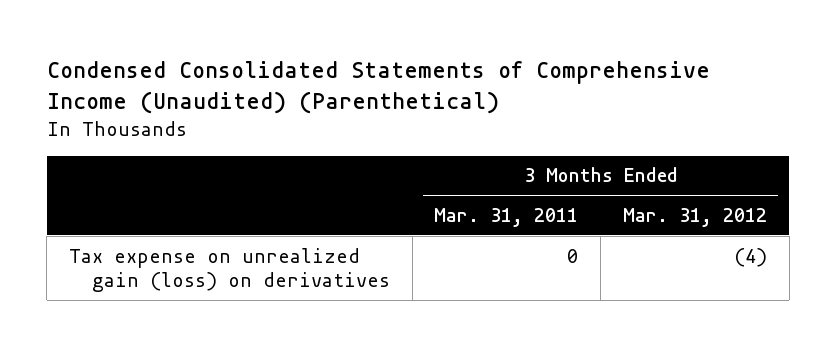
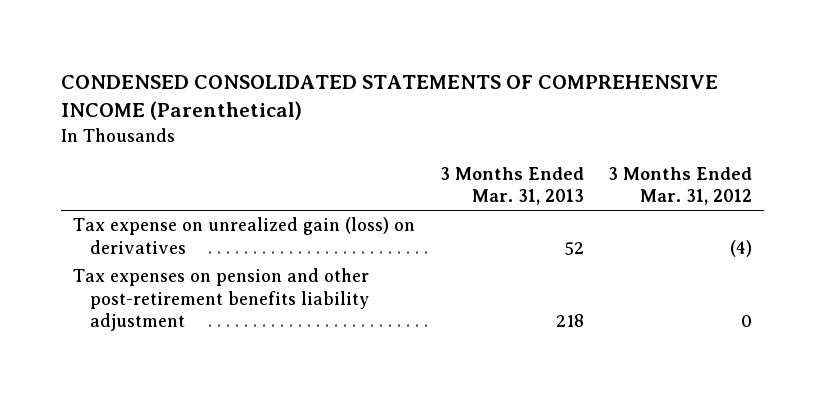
[46,60,710,114] Condensed Consolidated Statements of Comprehensive Income (Unaudited) (Parenthetical) -> [61,75,719,121] CONDENSED CONSOLIDATED STATEMENTS OF COMPREHENSIVE INCOME (Parenthetical)
[434,207,579,227] Mar. 31, 2011 -> none
none -> [439,166,584,206] 3 Months Ended Mar. 31, 2013
none -> [73,268,370,332] Tax expenses on pension and other post-retirement benefits liability adjustment

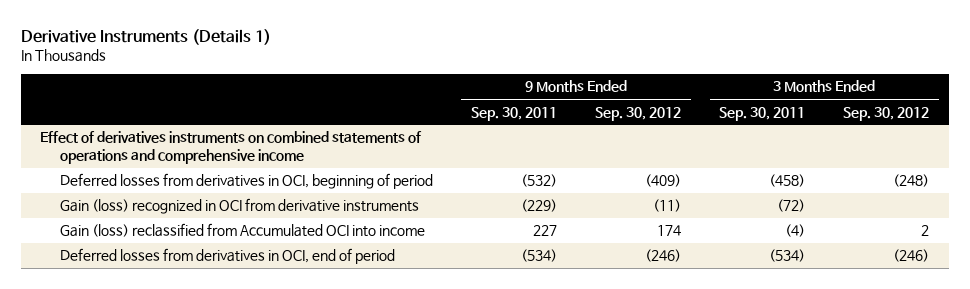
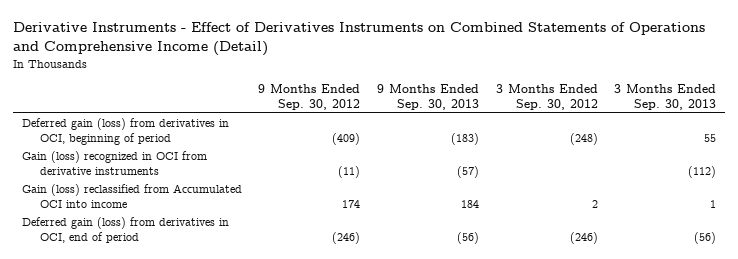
[21,29,272,46] Derivative Instruments (Details 1) -> [13,22,706,57] Derivative Instruments - Effect of Derivatives Instruments on Combined Statements of Operations and Comprehensive Income (Detail)
[470,106,557,121] Sep. 30, 2011 -> none
[719,106,806,121] Sep. 30, 2011 -> none
none -> [376,84,479,110] 9 Months Ended Sep. 30, 2013
none -> [614,84,717,110] 3 Months Ended Sep. 30, 2013
[40,131,423,164] Effect of derivatives instruments on combined statements of operations and comprehensive income -> none
[59,173,433,190] Deferred losses from derivatives in OCI, beginning of period -> [21,118,229,145] Deferred gain (loss) from derivatives in OCI, beginning of period
[59,248,395,265] Deferred losses from derivatives in OCI, end of period -> [21,217,229,243] Deferred gain (loss) from derivatives in OCI, end of period

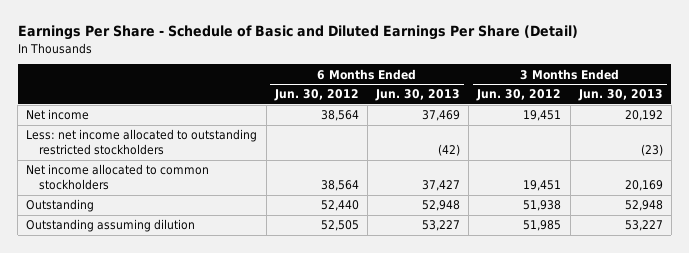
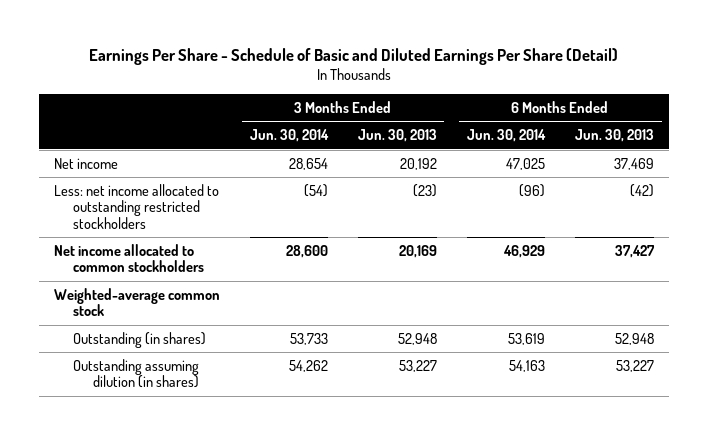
[273,89,359,102] Jun. 30, 2012 -> none
[476,89,562,102] Jun. 30, 2012 -> none
none -> [249,129,329,143] Jun. 30, 2014
none -> [466,129,546,143] Jun. 30, 2014
none -> [53,287,220,317] Weighted-average common stock
[26,199,95,213] Outstanding -> [73,331,207,348] Outstanding (in shares)
[26,219,196,233] Outstanding assuming dilution -> [73,358,200,389] Outstanding assuming dilution (in shares)

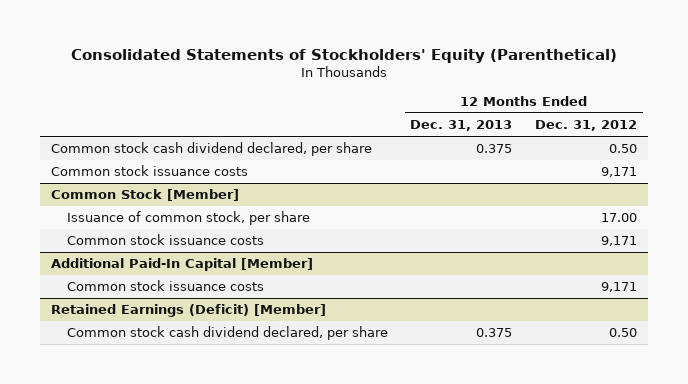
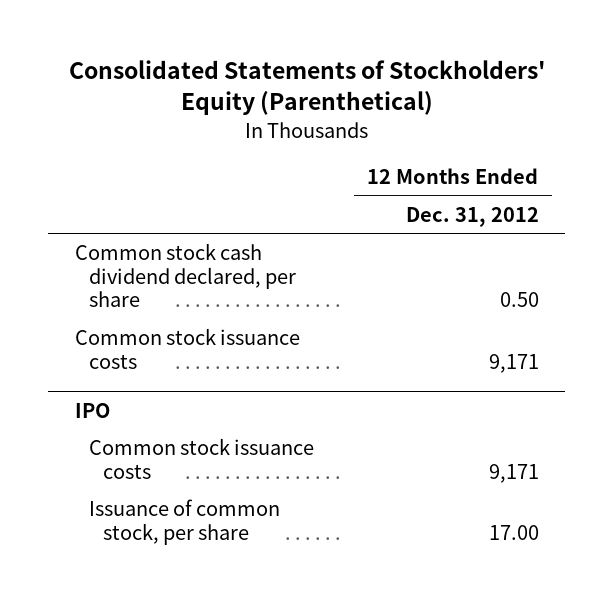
[410,120,513,132] Dec. 31, 2013 -> none
[51,189,240,202] Common Stock [Member] -> none
[66,211,310,226] Issuance of common stock, per share -> none
[66,234,264,246] Common stock issuance costs -> none
[51,258,314,272] Additional Paid-In Capital [Member] -> none
none -> [74,402,110,418] IPO
[51,304,327,318] Retained Earnings (Deficit) [Member] -> none
[66,326,388,341] Common stock cash dividend declared, per share -> none
none -> [88,499,280,545] Issuance of common stock, per share

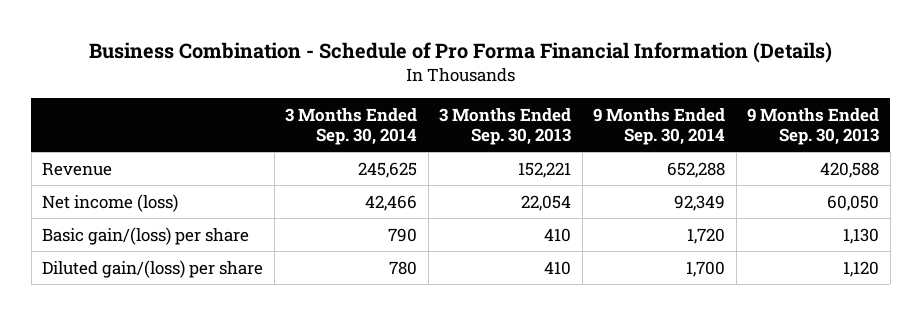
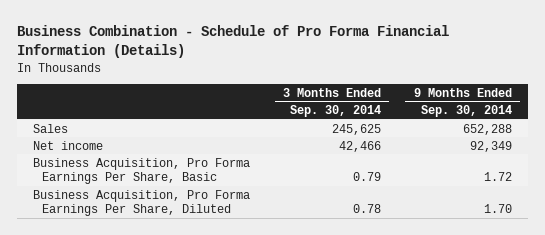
[439,107,572,145] 3 Months Ended Sep. 30, 2013 -> none
[747,107,880,145] 9 Months Ended Sep. 30, 2013 -> none
[42,161,113,176] Revenue -> [33,123,69,133] Sales
[42,193,179,212] Net income (loss) -> [33,140,104,150] Net income
[42,226,250,245] Basic gain/(loss) per share -> [33,157,251,185] Business Acquisition, Pro Forma Earnings Per Share, Basic
[388,227,418,242] 790 -> [352,172,381,182] 0.79
[687,227,726,244] 1,720 -> [483,172,512,182] 1.72
[42,259,264,278] Diluted gain/(loss) per share -> [33,189,251,217] Business Acquisition, Pro Forma Earnings Per Share, Diluted
[389,260,418,275] 780 -> [352,204,381,214] 0.78
[686,260,726,277] 1,700 -> [483,204,512,214] 1.70

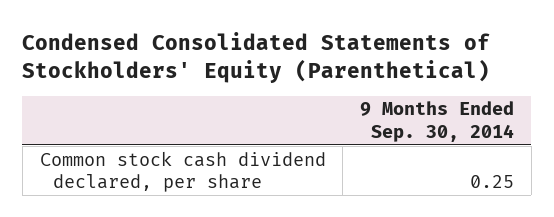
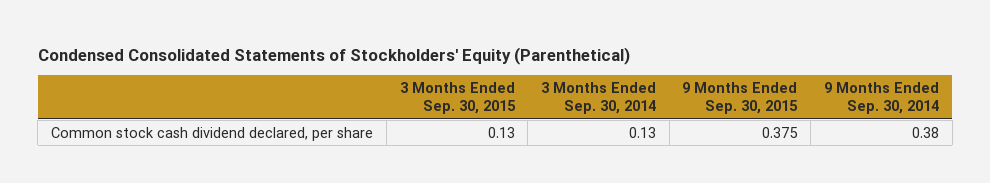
none -> [399,81,516,115] 3 Months Ended Sep. 30, 2015
none -> [541,81,657,115] 3 Months Ended Sep. 30, 2014
none -> [682,81,799,115] 9 Months Ended Sep. 30, 2015
[469,174,514,188] 0.25 -> [911,126,939,138] 0.38

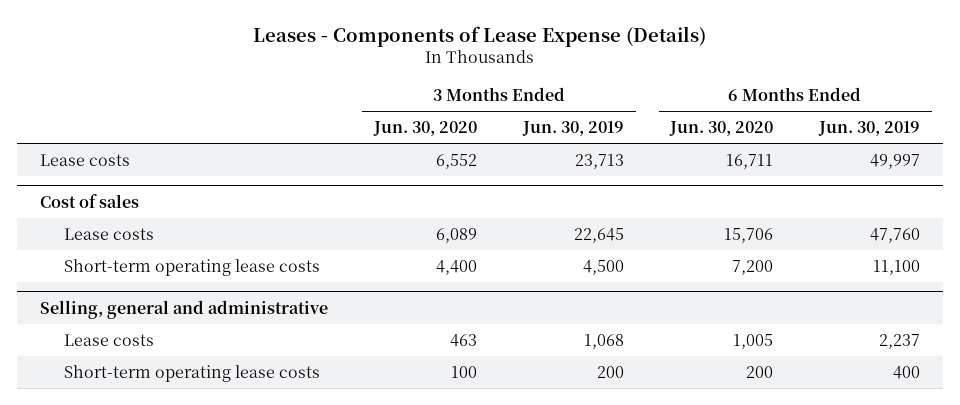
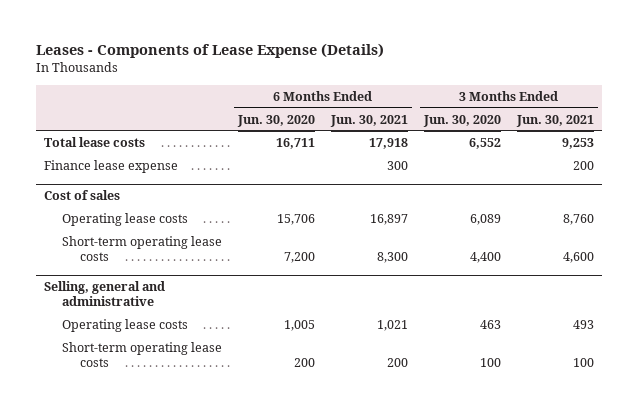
[522,121,625,137] Jun. 30, 2019 -> none
[818,121,921,137] Jun. 30, 2019 -> none
none -> [330,114,409,127] Jun. 30, 2021
none -> [516,114,595,127] Jun. 30, 2021
[39,153,130,166] Lease costs -> [43,136,145,147] Total lease costs
none -> [43,159,178,173] Finance lease expense
[63,227,154,240] Lease costs -> [62,212,189,226] Operating lease costs
[63,333,154,346] Lease costs -> [62,318,189,332] Operating lease costs

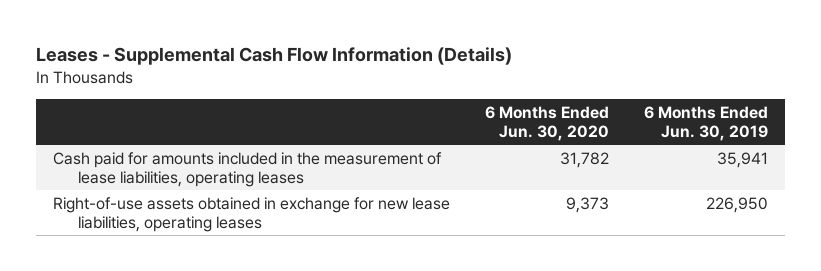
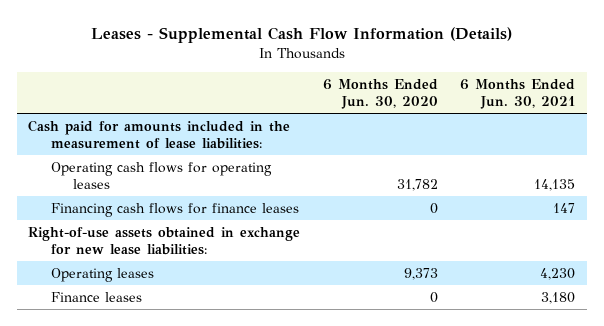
[643,105,768,141] 6 Months Ended Jun. 30, 2019 -> none
none -> [460,78,576,109] 6 Months Ended Jun. 30, 2021
none -> [28,119,291,149] Cash paid for amounts included in the measurement of lease liabilities:
[53,151,443,187] Cash paid for amounts included in the measurement of lease liabilities, operating leases -> [50,161,272,189] Operating cash flows for operating leases
none -> [50,202,299,217] Financing cash flows for finance leases
none -> [28,226,301,255] Right-of-use assets obtained in exchange for new lease liabilities:
[53,196,451,232] Right-of-use assets obtained in exchange for new lease liabilities, operating leases -> [50,267,154,282] Operating leases
none -> [50,291,142,302] Finance leases

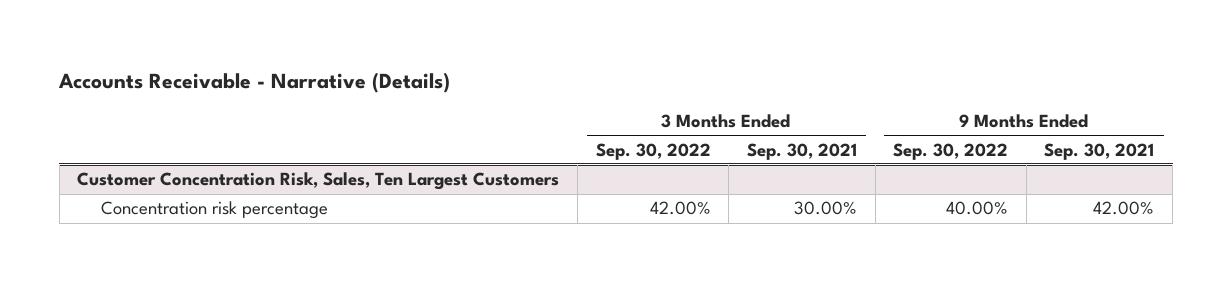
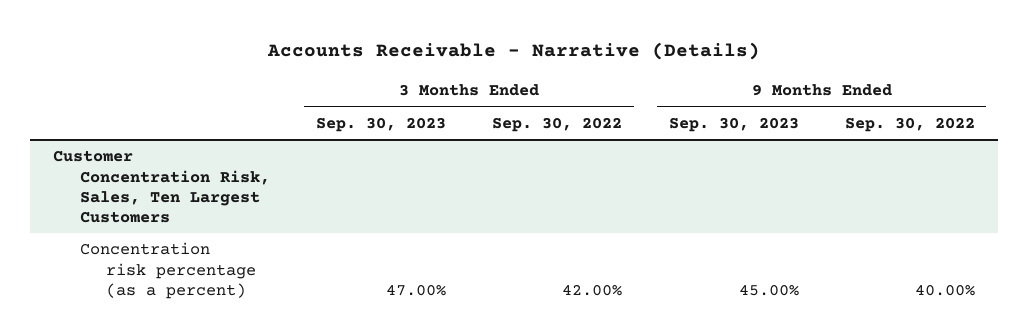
[746,142,857,160] Sep. 30, 2021 -> none
[1044,142,1155,160] Sep. 30, 2021 -> none
none -> [315,116,446,132] Sep. 30, 2023
none -> [668,116,799,132] Sep. 30, 2023
[101,201,329,220] Concentration risk percentage -> [79,242,257,299] Concentration risk percentage (as a percent)

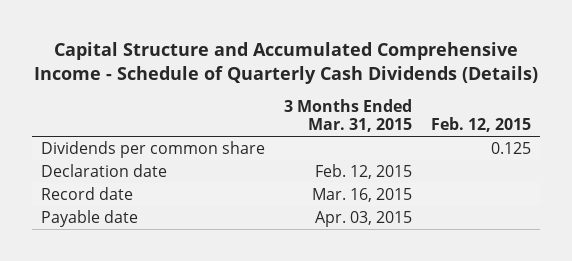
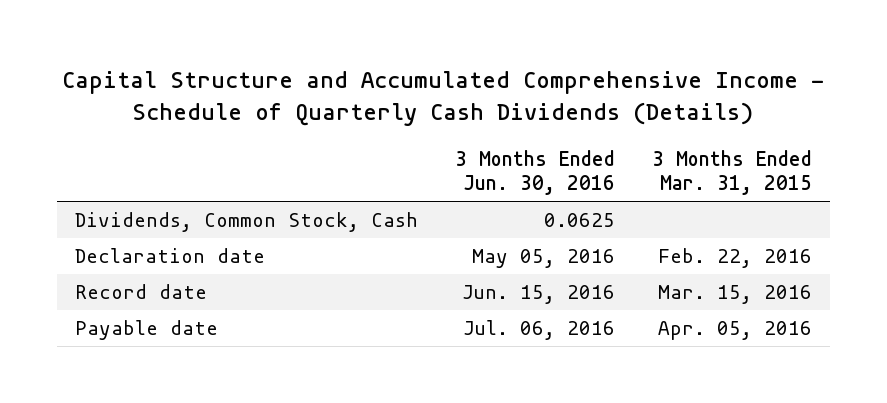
[430,117,531,133] Feb. 12, 2015 -> none
none -> [454,149,615,196] 3 Months Ended Jun. 30, 2016
[41,141,266,159] Dividends per common share -> [75,212,419,233] Dividends, Common Stock, Cash
[314,164,412,180] Feb. 12, 2015 -> [657,248,812,269] Feb. 22, 2016
[311,188,412,203] Mar. 16, 2015 -> [657,285,812,305] Mar. 15, 2016
[314,211,412,228] Apr. 03, 2015 -> [657,321,812,341] Apr. 05, 2016

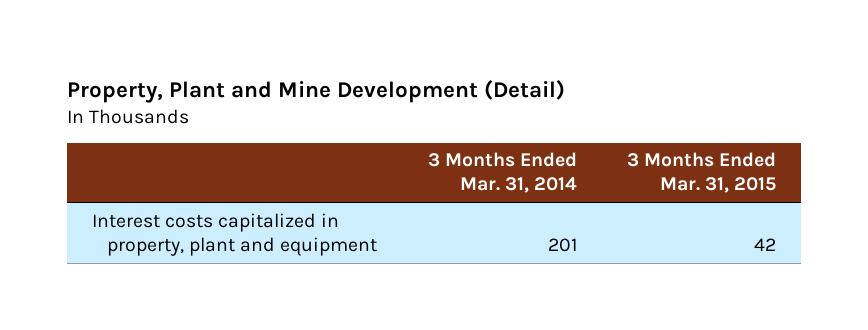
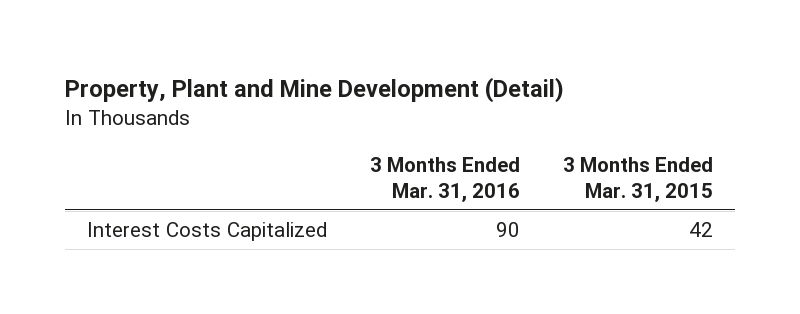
[427,152,577,194] 3 Months Ended Mar. 31, 2014 -> none
none -> [370,156,521,202] 3 Months Ended Mar. 31, 2016
[92,212,378,256] Interest costs capitalized in property, plant and equipment -> [86,222,327,242] Interest Costs Capitalized

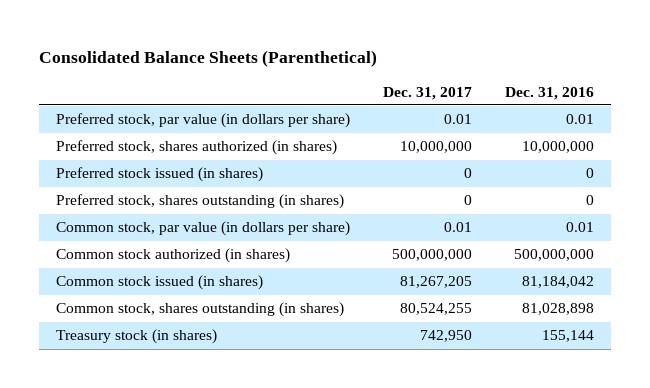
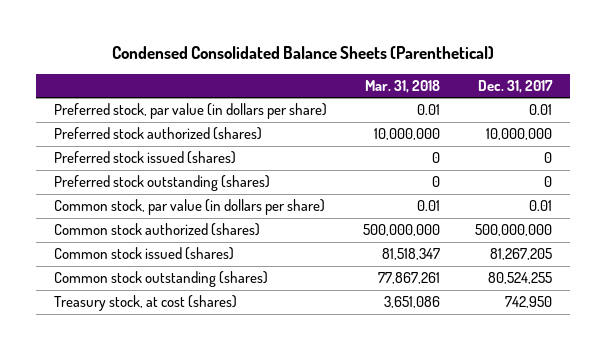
[39,49,378,67] Consolidated Balance Sheets (Parenthetical) -> [112,45,495,59] Condensed Consolidated Balance Sheets (Parenthetical)
[505,86,595,100] Dec. 31, 2016 -> none
none -> [364,80,440,94] Mar. 31, 2018
[55,140,337,156] Preferred stock, shares authorized (in shares) -> [53,127,262,141] Preferred stock authorized (shares)
[55,167,263,183] Preferred stock issued (in shares) -> [53,151,236,165] Preferred stock issued (shares)
[55,194,344,210] Preferred stock, shares outstanding (in shares) -> [53,175,270,192] Preferred stock outstanding (shares)
[55,248,290,264] Common stock authorized (in shares) -> [53,223,260,237] Common stock authorized (shares)
[55,275,263,291] Common stock issued (in shares) -> [53,247,234,261] Common stock issued (shares)
[55,302,344,318] Common stock, shares outstanding (in shares) -> [53,271,268,288] Common stock outstanding (shares)
[55,329,217,345] Treasury stock (in shares) -> [53,295,237,312] Treasury stock, at cost (shares)

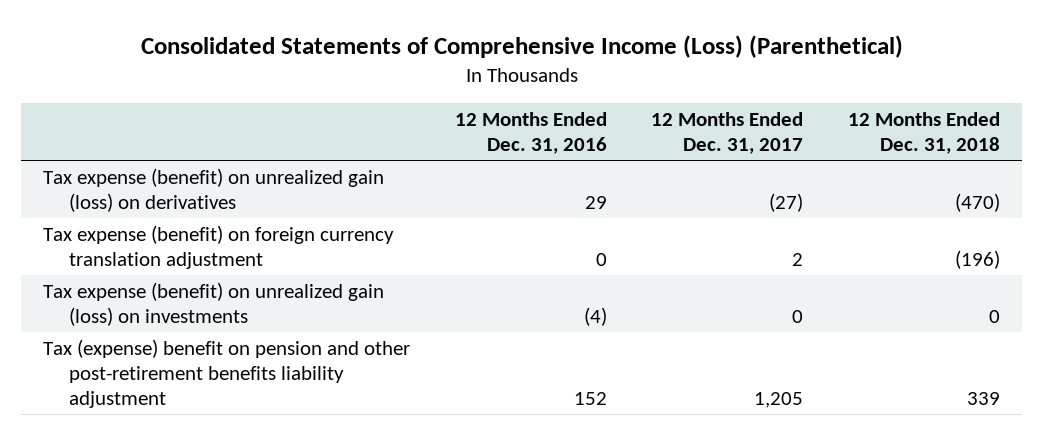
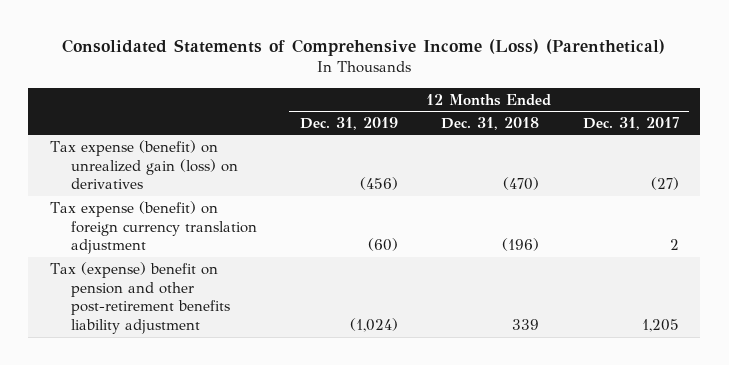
[454,111,607,155] 12 Months Ended Dec. 31, 2016 -> none
none -> [299,116,398,130] Dec. 31, 2019
[43,281,385,326] Tax expense (benefit) on unrealized gain (loss) on investments -> none

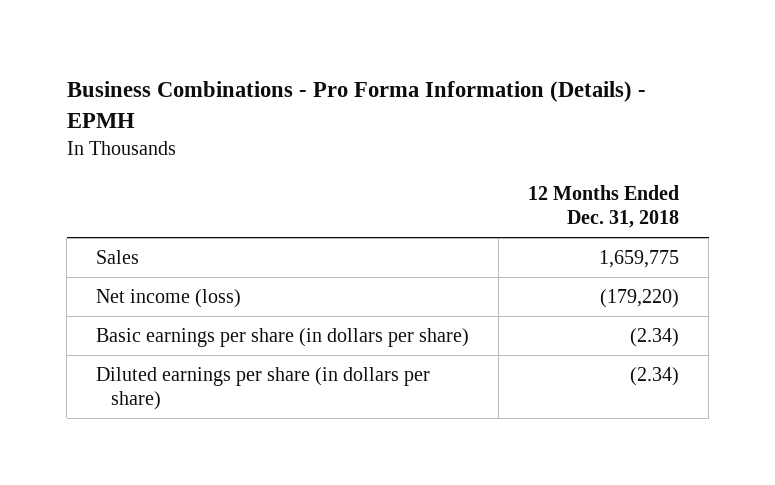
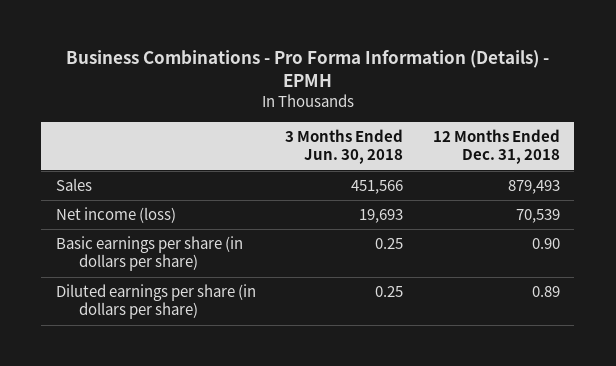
none -> [285,128,404,165] 3 Months Ended Jun. 30, 2018
[599,249,680,268] 1,659,775 -> [507,180,560,195] 879,493
[600,288,680,308] (179,220) -> [515,209,560,224] 70,539
[630,327,680,347] (2.34) -> [531,238,560,250] 0.90
[630,366,680,386] (2.34) -> [531,286,560,298] 0.89

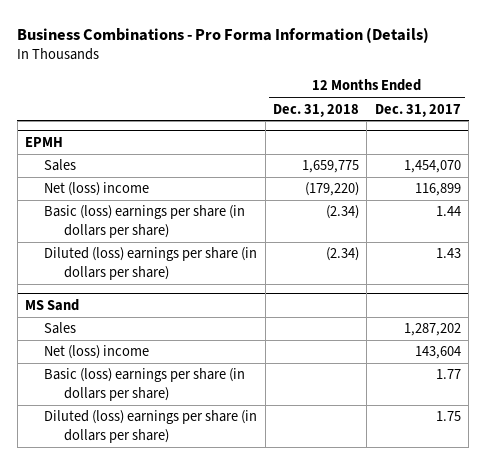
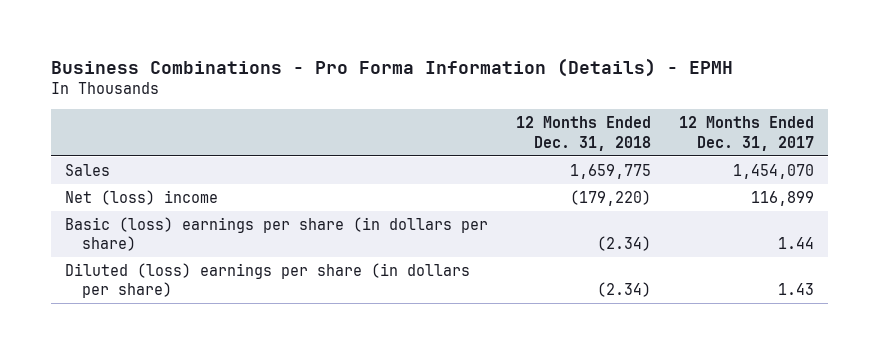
[17,26,430,43] Business Combinations - Pro Forma Information (Details) -> [50,57,733,77] Business Combinations - Pro Forma Information (Details) - EPMH
[24,136,63,147] EPMH -> none
[24,298,79,311] MS Sand -> none
[44,322,77,335] Sales -> none
[44,345,150,360] Net (loss) income -> none
[44,368,246,402] Basic (loss) earnings per share (in dollars per share) -> none
[44,410,258,444] Diluted (loss) earnings per share (in dollars per share) -> none

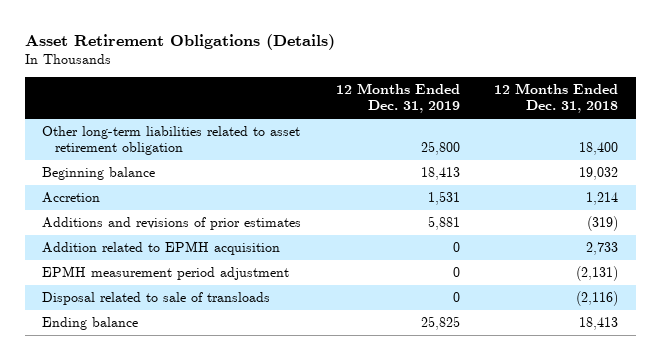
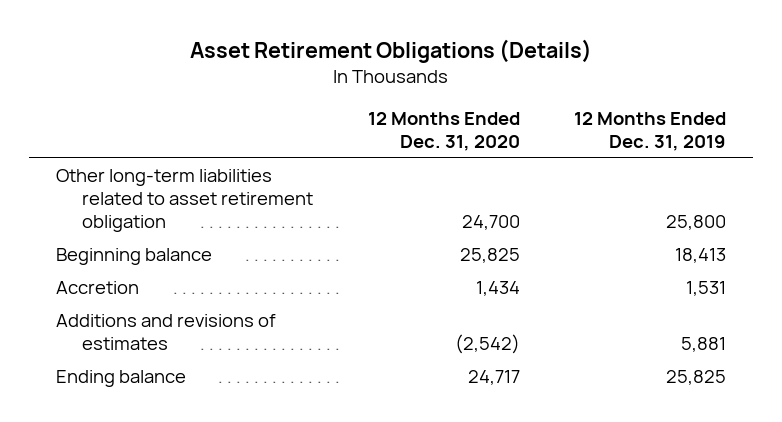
[494,83,619,114] 12 Months Ended Dec. 31, 2018 -> none
none -> [367,112,520,151] 12 Months Ended Dec. 31, 2020
[42,241,281,256] Addition related to EPMH acquisition -> none
[42,266,290,281] EPMH measurement period adjustment -> none
[42,292,271,306] Disposal related to sale of transloads -> none
[42,217,302,231] Additions and revisions of prior estimates -> [56,314,277,351] Additions and revisions of estimates

